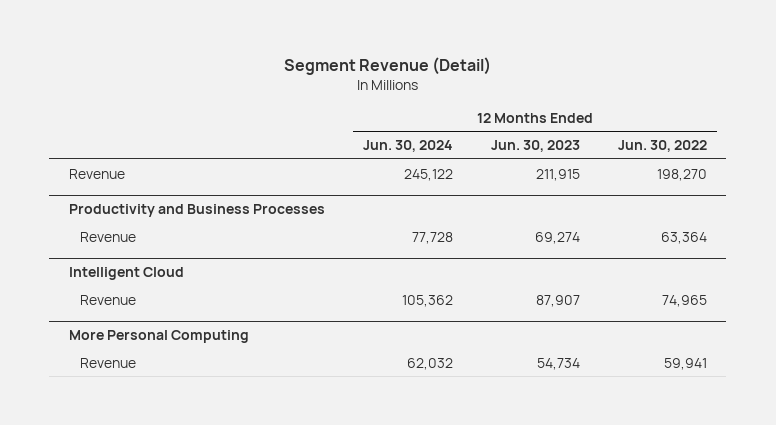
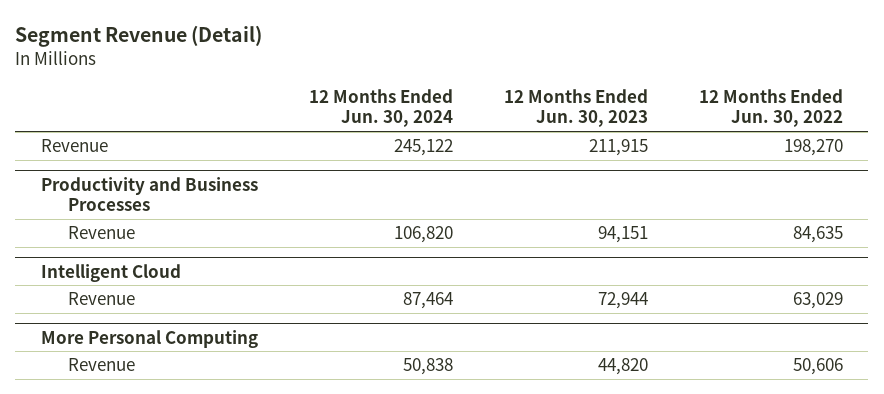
[411,231,453,244] 77,728 -> [393,226,453,244] 106,820
[535,231,581,244] 69,274 -> [597,226,648,244] 94,151
[661,231,708,244] 63,364 -> [792,226,843,244] 84,635
[401,294,453,307] 105,362 -> [402,292,453,310] 87,464
[536,294,581,307] 87,907 -> [597,292,648,310] 72,944
[662,294,708,307] 74,965 -> [792,292,843,310] 63,029
[406,357,453,370] 62,032 -> [402,358,453,376] 50,838
[537,357,581,370] 54,734 -> [597,358,648,376] 44,820
[664,357,708,370] 59,941 -> [792,358,843,376] 50,606

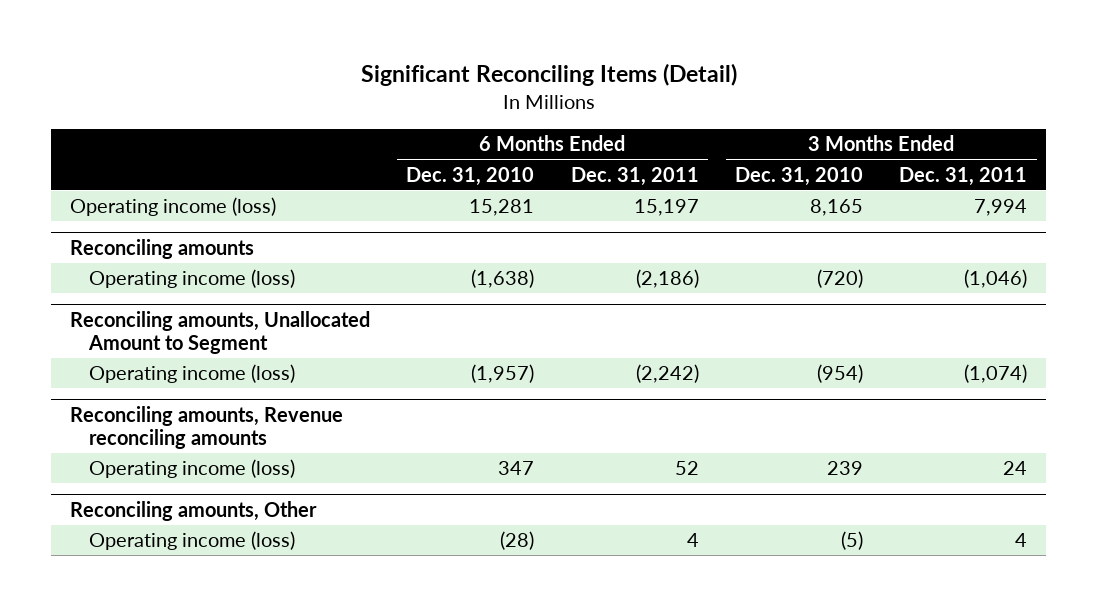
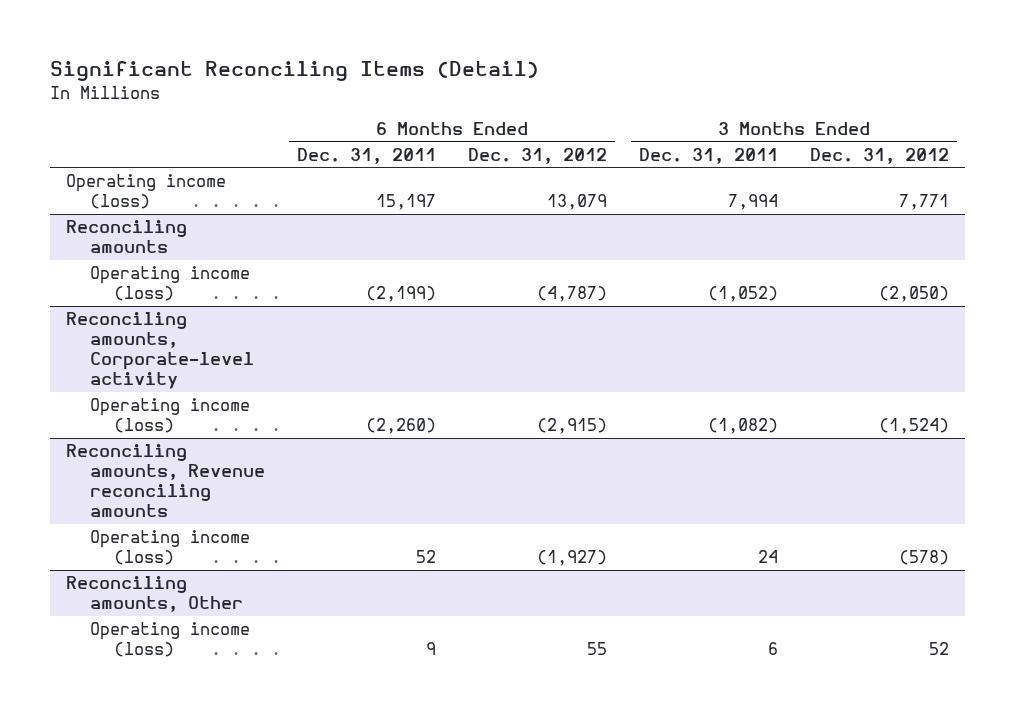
[406,166,535,186] Dec. 31, 2010 -> none
[735,166,864,186] Dec. 31, 2010 -> none
none -> [467,147,607,164] Dec. 31, 2012
none -> [809,147,949,164] Dec. 31, 2012
[69,310,370,354] Reconciling amounts, Unallocated Amount to Segment -> none
[635,269,699,289] (2,186) -> [366,286,437,303] (2,199)
[964,269,1028,289] (1,046) -> [707,286,778,303] (1,052)
none -> [66,312,255,390] Reconciling amounts, Corporate-level activity
[635,364,699,384] (2,242) -> [366,418,437,435] (2,260)
[964,364,1028,384] (1,074) -> [707,418,778,435] (1,082)
[686,533,699,548] 4 -> [426,642,437,656] 9
[1015,533,1028,548] 4 -> [767,642,778,656] 6

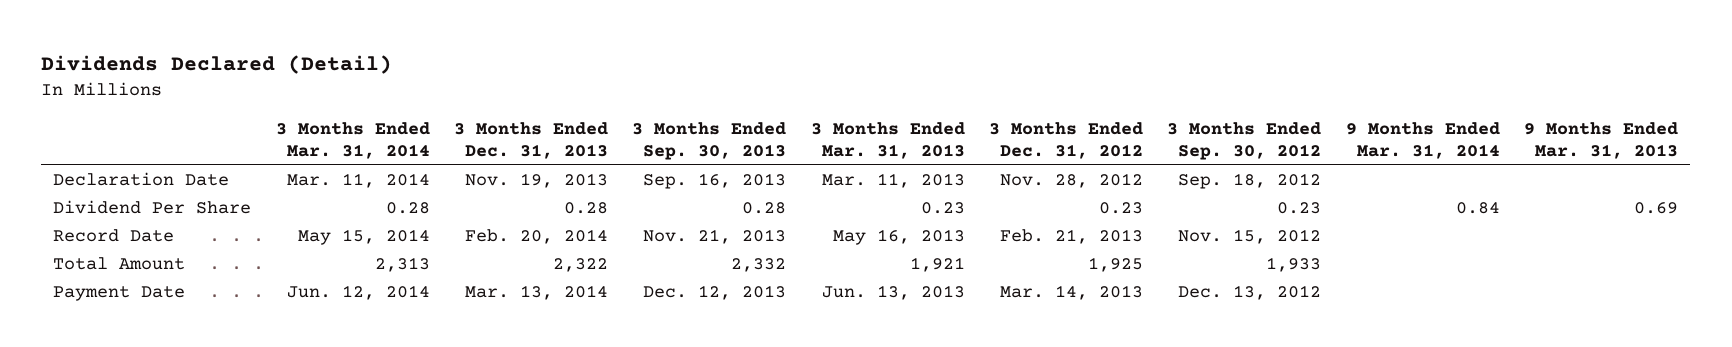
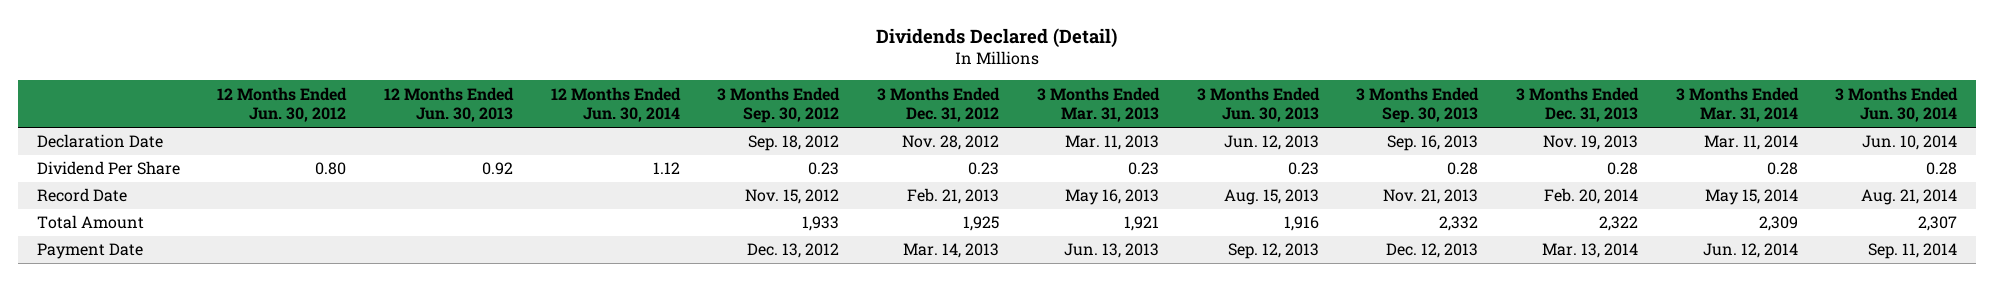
[1345,121,1500,160] 9 Months Ended Mar. 31, 2014 -> none
[1524,121,1679,160] 9 Months Ended Mar. 31, 2013 -> none
none -> [217,86,348,123] 12 Months Ended Jun. 30, 2012
none -> [384,86,515,123] 12 Months Ended Jun. 30, 2013
none -> [550,86,681,123] 12 Months Ended Jun. 30, 2014
none -> [1196,86,1320,123] 3 Months Ended Jun. 30, 2013
none -> [1835,86,1959,123] 3 Months Ended Jun. 30, 2014
[374,257,430,273] 2,313 -> [1758,216,1798,232] 2,309

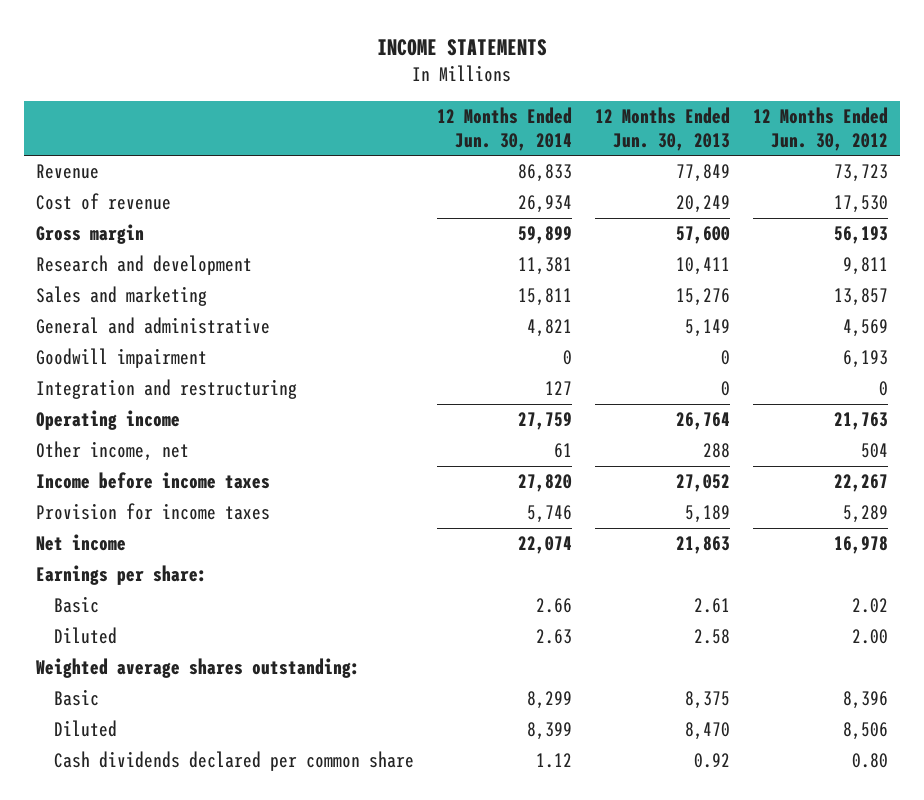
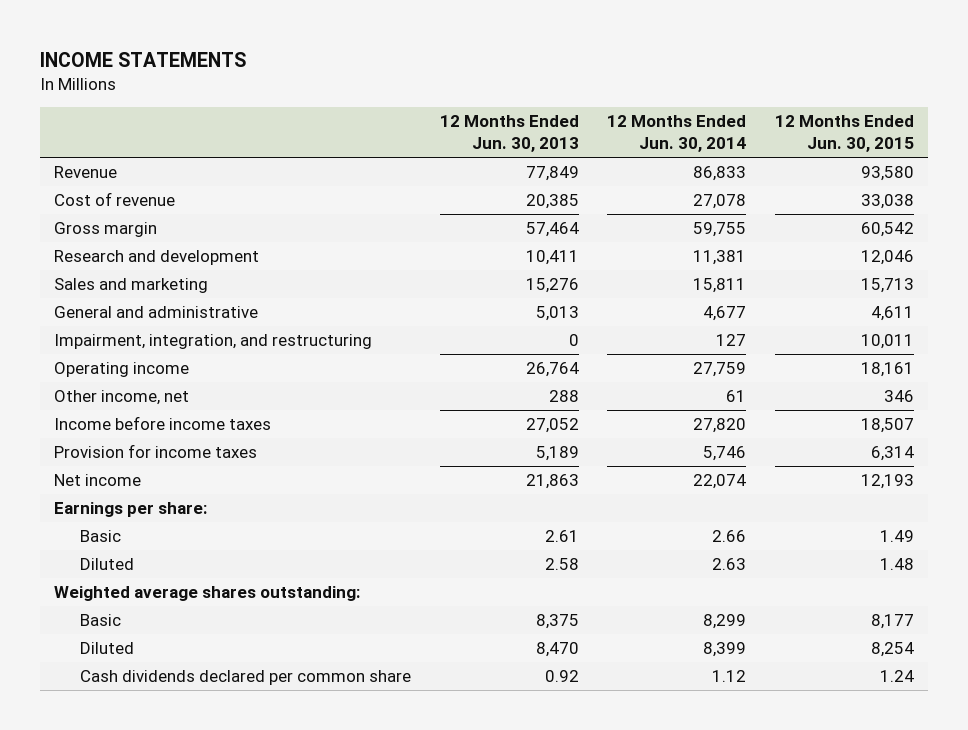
[753,106,889,151] 12 Months Ended Jun. 30, 2012 -> none
none -> [774,114,914,152] 12 Months Ended Jun. 30, 2015
[518,195,573,214] 26,934 -> [693,194,747,210] 27,078
[676,195,731,214] 20,249 -> [525,194,579,210] 20,385
[518,226,573,245] 59,899 -> [693,222,747,238] 59,755
[676,226,731,245] 57,600 -> [525,222,579,238] 57,464
[35,348,207,369] Goodwill impairment -> none
[527,319,573,338] 4,821 -> [703,306,747,322] 4,677
[685,319,731,338] 5,149 -> [535,306,579,322] 5,013
[35,379,297,400] Integration and restructuring -> [54,334,373,350] Impairment, integration, and restructuring

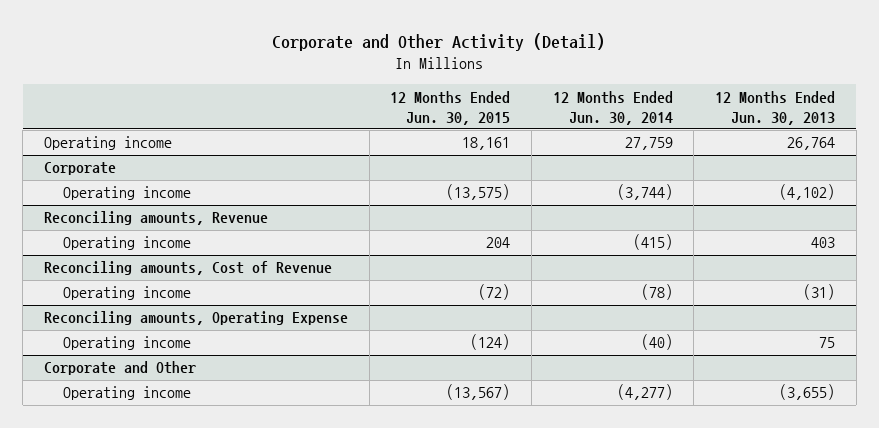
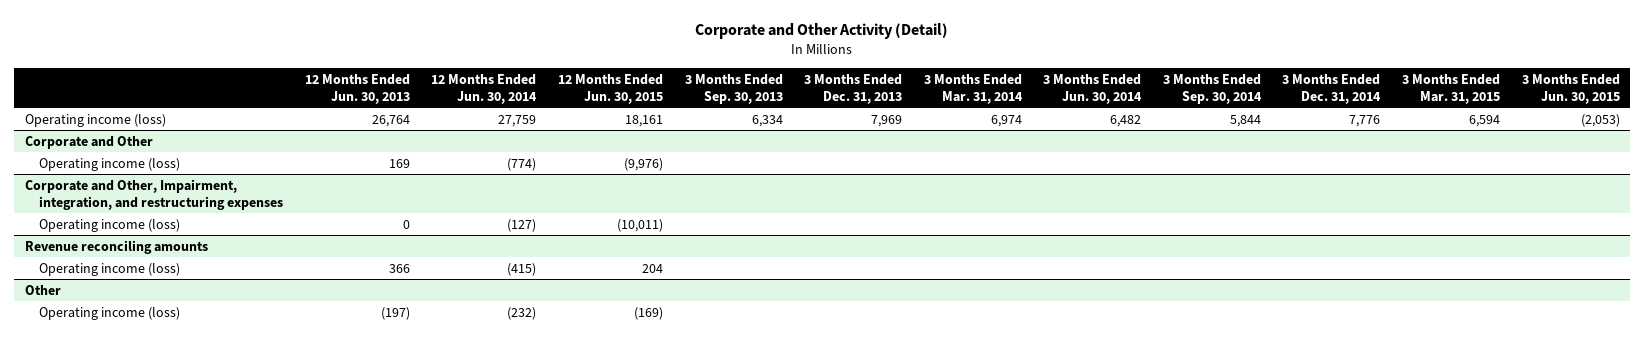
none -> [684,73,783,104] 3 Months Ended Sep. 30, 2013
none -> [804,73,903,104] 3 Months Ended Dec. 31, 2013
none -> [923,73,1023,104] 3 Months Ended Mar. 31, 2014
none -> [1043,73,1143,104] 3 Months Ended Jun. 30, 2014
none -> [1162,73,1262,104] 3 Months Ended Sep. 30, 2014
none -> [1282,73,1382,104] 3 Months Ended Dec. 31, 2014
none -> [1402,73,1501,104] 3 Months Ended Mar. 31, 2015
none -> [1521,73,1620,104] 3 Months Ended Jun. 30, 2015
[43,162,116,176] Corporate -> none
[63,186,192,201] Operating income -> none
[43,211,268,226] Reconciling amounts, Revenue -> none
[63,236,192,251] Operating income -> none
[43,261,332,276] Reconciling amounts, Cost of Revenue -> none
[63,286,192,301] Operating income -> none
[43,311,348,326] Reconciling amounts, Operating Expense -> none
[63,336,192,351] Operating income -> none
[43,136,172,151] Operating income -> [24,113,166,127] Operating income (loss)
[63,386,192,401] Operating income -> [39,157,181,171] Operating income (loss)
[446,384,511,401] (13,567) -> [623,157,663,171] (9,976)
[616,384,673,401] (4,277) -> [507,157,537,171] (774)
[779,384,836,401] (3,655) -> [388,158,410,168] 169
none -> [24,178,284,210] Corporate and Other, Impairment, integration, and restructuring expenses
none -> [39,218,181,232] Operating income (loss)
none -> [24,239,208,254] Revenue reconciling amounts
none -> [39,262,181,276] Operating income (loss)
none -> [24,284,61,295] Other
none -> [39,306,181,320] Operating income (loss)

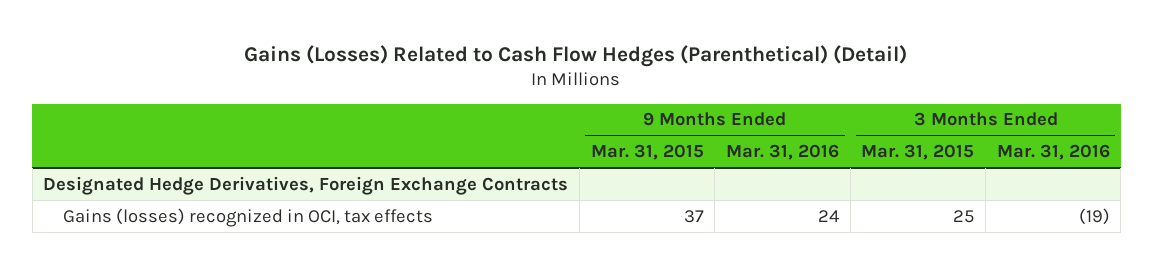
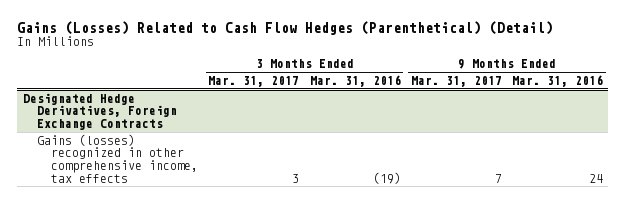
[590,144,704,161] Mar. 31, 2015 -> none
[861,144,975,161] Mar. 31, 2015 -> none
none -> [208,76,300,88] Mar. 31, 2017
none -> [410,76,502,88] Mar. 31, 2017
[63,207,434,227] Gains (losses) recognized in OCI, tax effects -> [36,133,199,183] Gains (losses) recognized in other comprehensive income, tax effects

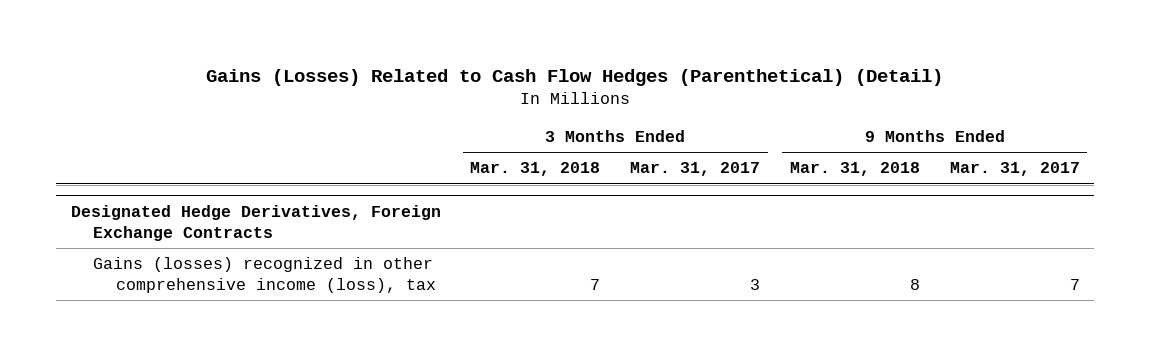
[309,75,401,88] Mar. 31, 2016 -> none
[512,75,604,88] Mar. 31, 2016 -> none
none -> [470,162,601,177] Mar. 31, 2018
none -> [789,162,920,177] Mar. 31, 2018
[36,133,199,183] Gains (losses) recognized in other comprehensive income, tax effects -> [93,257,436,294] Gains (losses) recognized in other comprehensive income (loss), tax

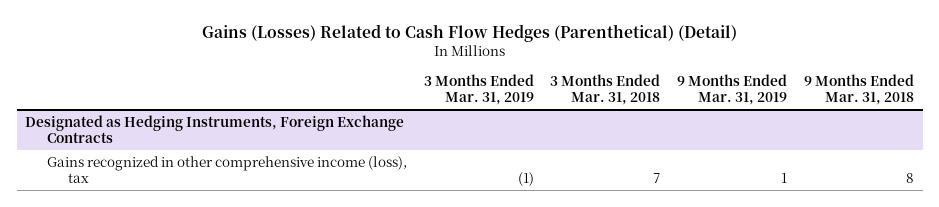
[630,162,761,177] Mar. 31, 2017 -> none
[949,162,1080,177] Mar. 31, 2017 -> none
none -> [423,74,534,106] 3 Months Ended Mar. 31, 2019
none -> [677,74,788,106] 9 Months Ended Mar. 31, 2019
[70,204,441,241] Designated Hedge Derivatives, Foreign Exchange Contracts -> none
none -> [25,114,405,143] Designated as Hedging Instruments, Foreign Exchange Contracts
[93,257,436,294] Gains (losses) recognized in other comprehensive income (loss), tax -> [46,155,407,183] Gains recognized in other comprehensive income (loss), tax

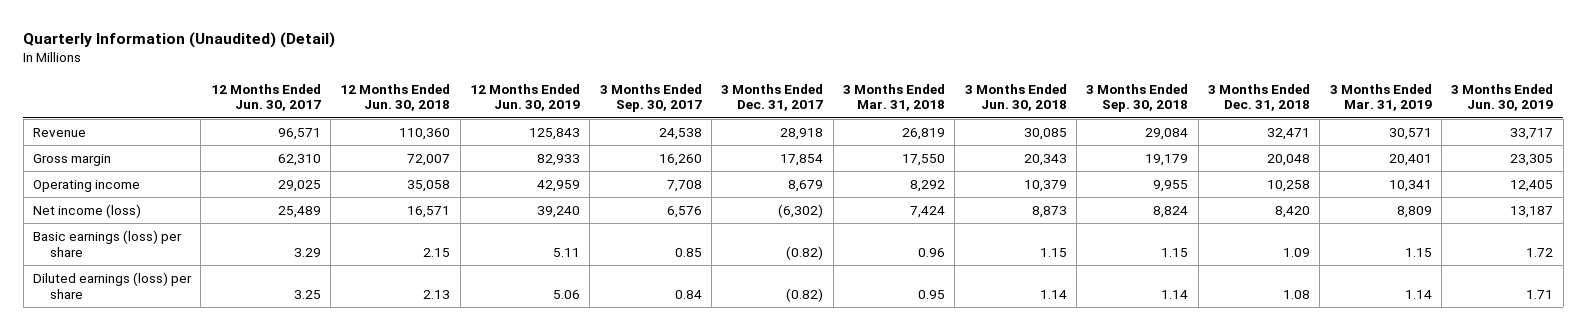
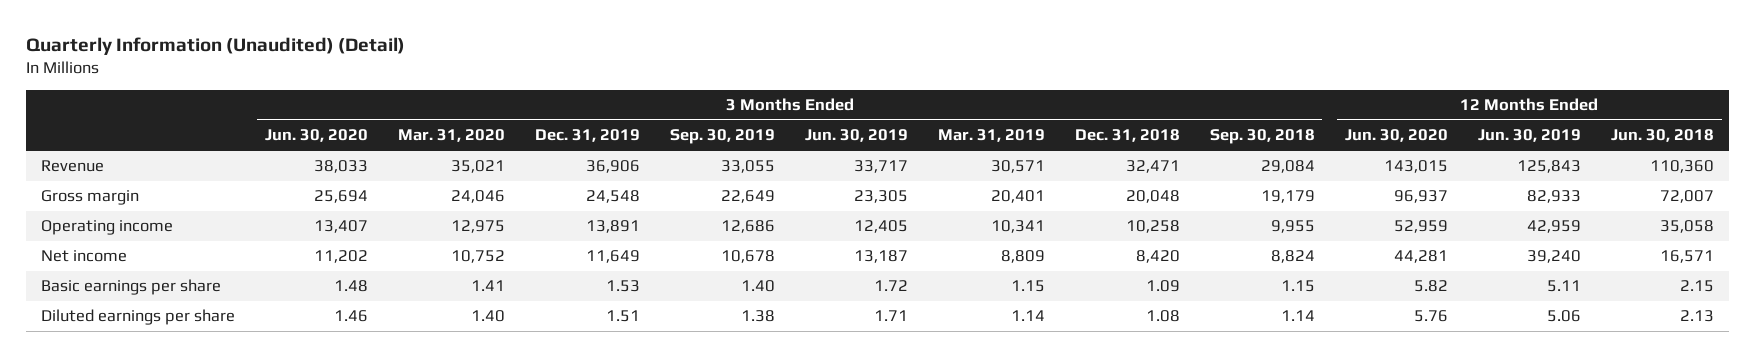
[210,83,321,112] 12 Months Ended Jun. 30, 2017 -> none
[599,83,702,113] 3 Months Ended Sep. 30, 2017 -> none
[721,83,824,112] 3 Months Ended Dec. 31, 2017 -> none
[843,83,946,112] 3 Months Ended Mar. 31, 2018 -> none
[964,83,1067,112] 3 Months Ended Jun. 30, 2018 -> none
none -> [264,129,368,143] Jun. 30, 2020
none -> [397,129,505,143] Mar. 31, 2020
none -> [534,129,640,143] Dec. 31, 2019
none -> [669,129,775,145] Sep. 30, 2019
none -> [1344,129,1448,143] Jun. 30, 2020
[33,203,142,218] Net income (loss) -> [40,250,127,263] Net income
[33,229,183,257] Basic earnings (loss) per share -> [40,279,221,296] Basic earnings per share
[33,271,193,299] Diluted earnings (loss) per share -> [40,309,235,326] Diluted earnings per share

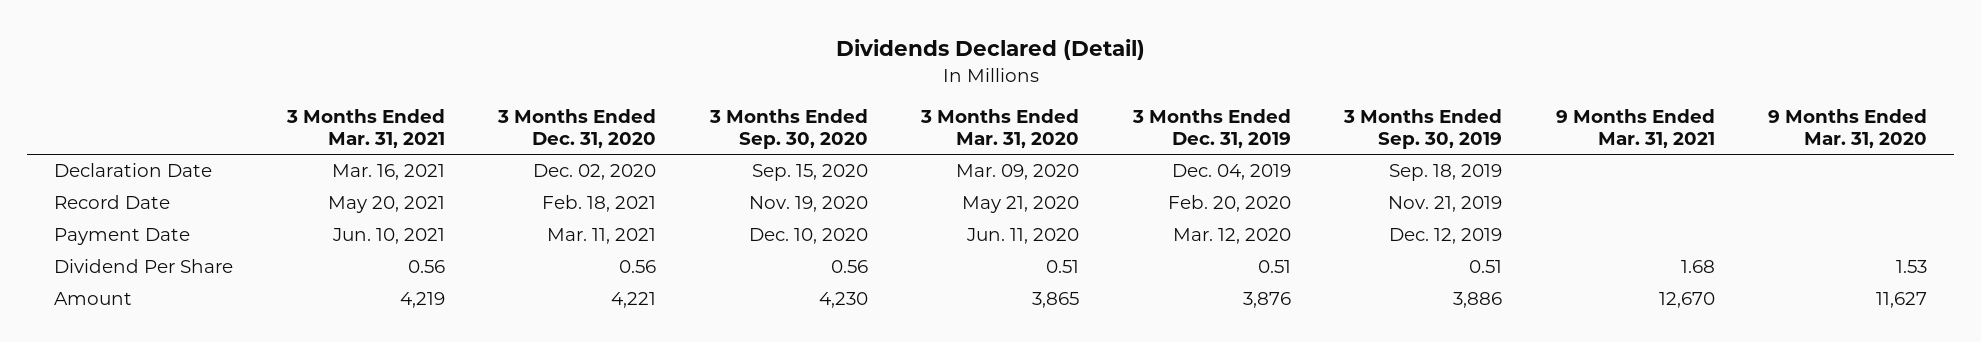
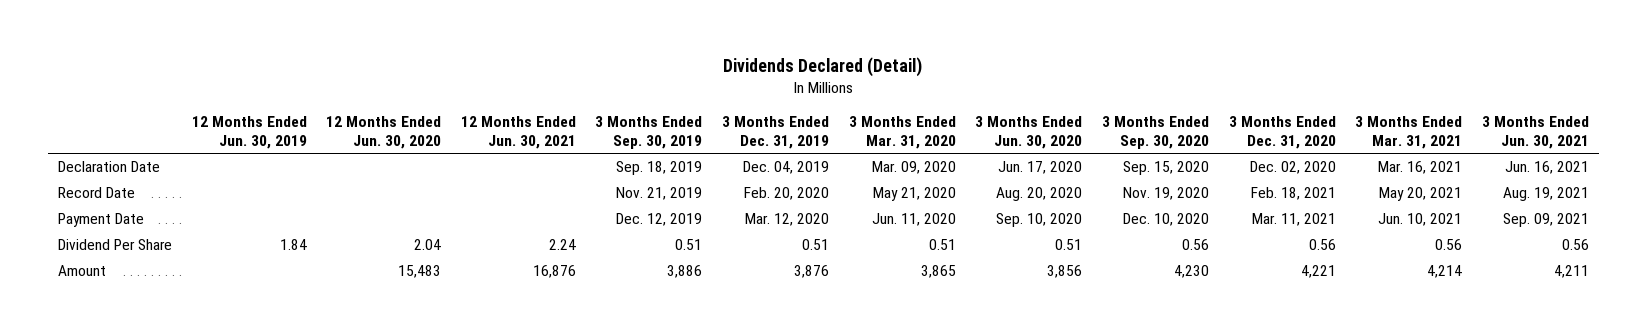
[1555,108,1715,148] 9 Months Ended Mar. 31, 2021 -> none
[1768,108,1928,148] 9 Months Ended Mar. 31, 2020 -> none
none -> [191,115,307,149] 12 Months Ended Jun. 30, 2019
none -> [326,115,442,149] 12 Months Ended Jun. 30, 2020
none -> [460,115,576,149] 12 Months Ended Jun. 30, 2021
none -> [975,115,1083,149] 3 Months Ended Jun. 30, 2020
none -> [1481,115,1589,149] 3 Months Ended Jun. 30, 2021
[399,292,445,309] 4,219 -> [1427,265,1463,279] 4,214

